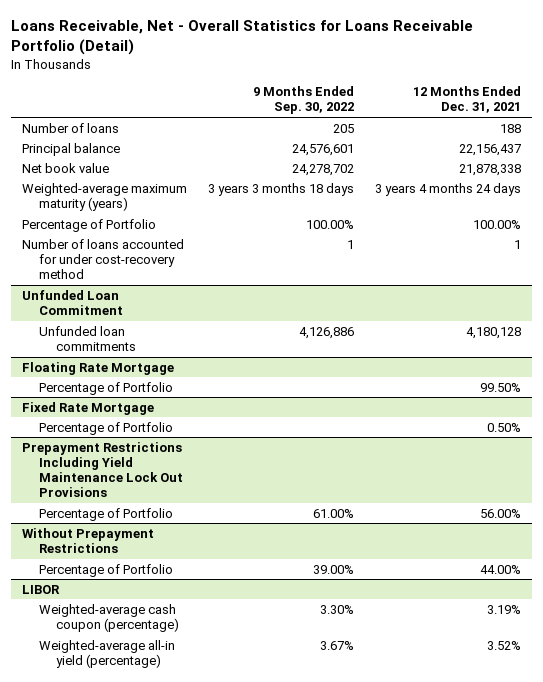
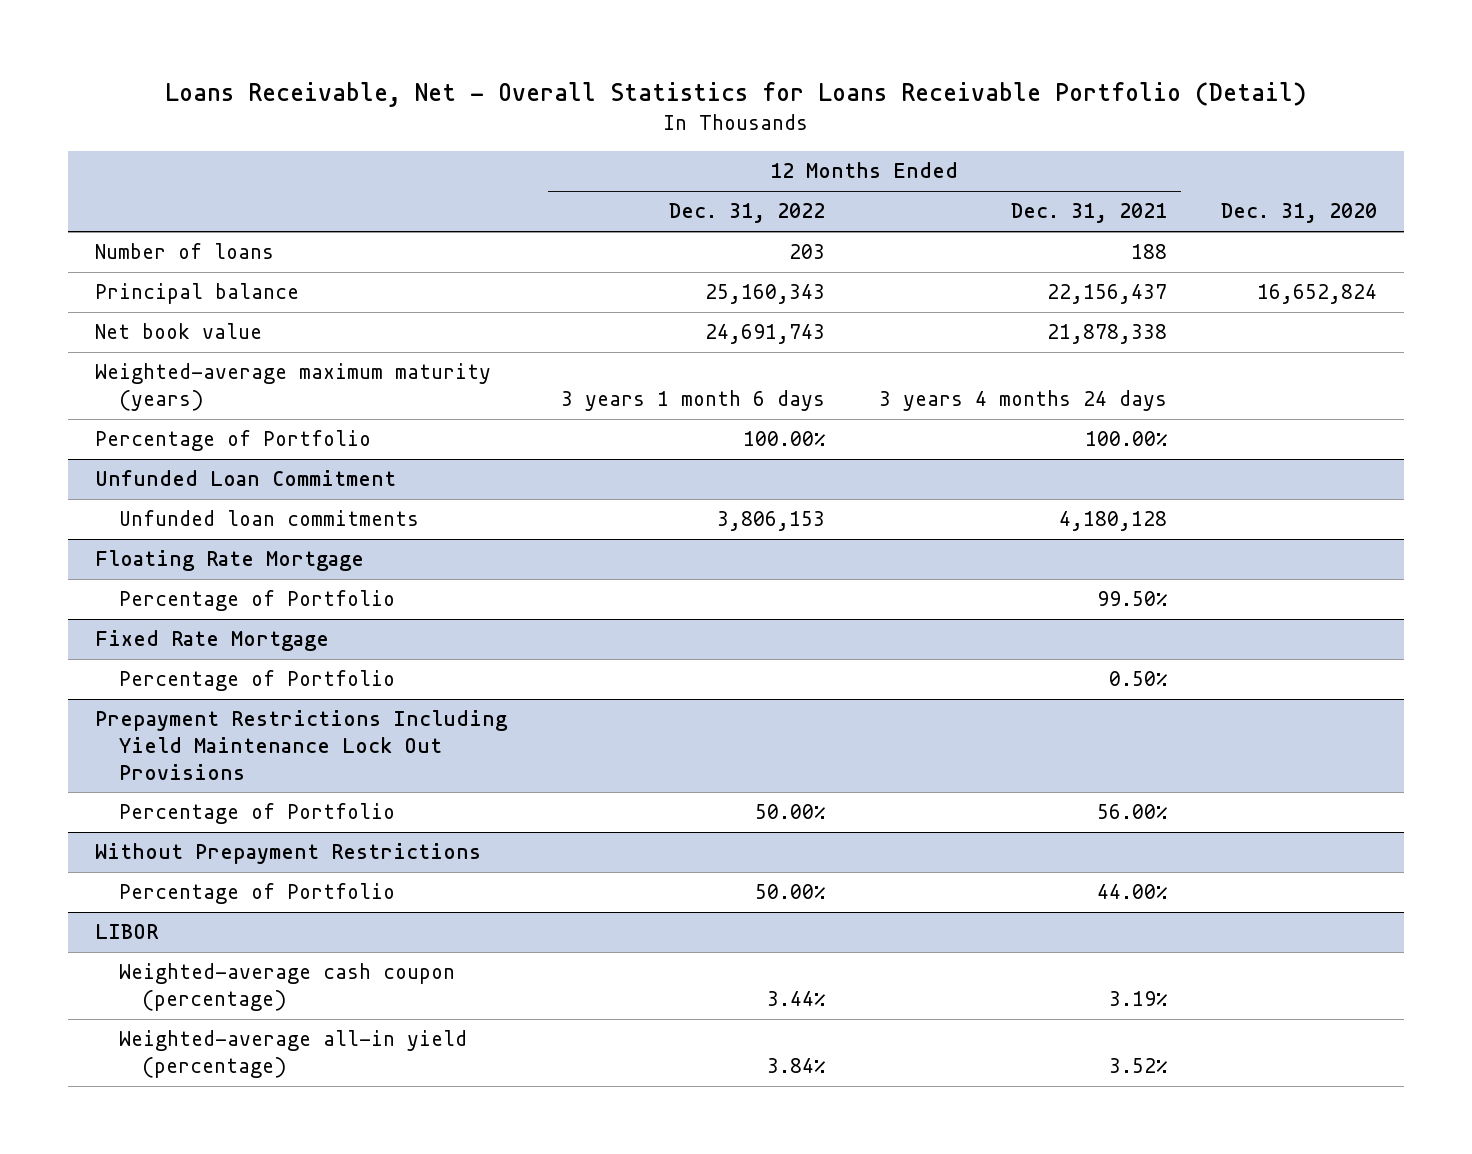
[253,86,355,115] 9 Months Ended Sep. 30, 2022 -> none
none -> [669,203,826,224] Dec. 31, 2022
none -> [1221,203,1378,224] Dec. 31, 2020
[21,238,184,280] Number of loans accounted for under cost-recovery method -> none

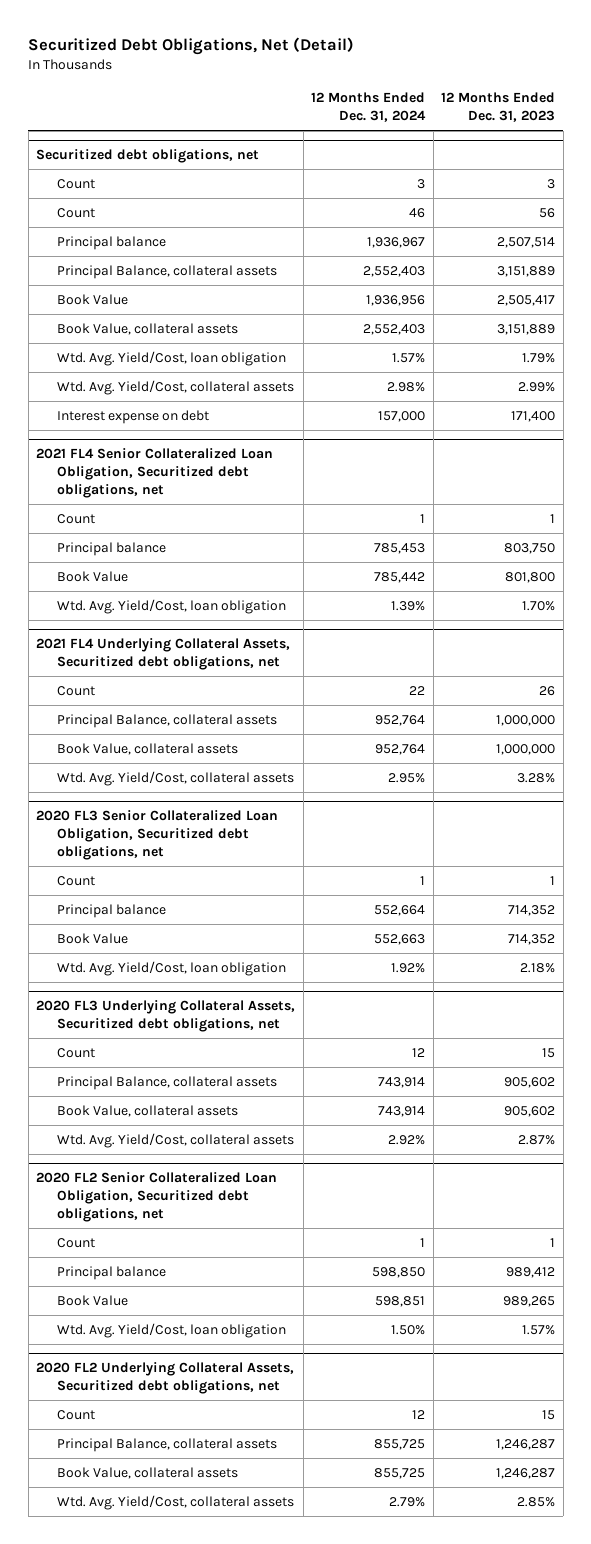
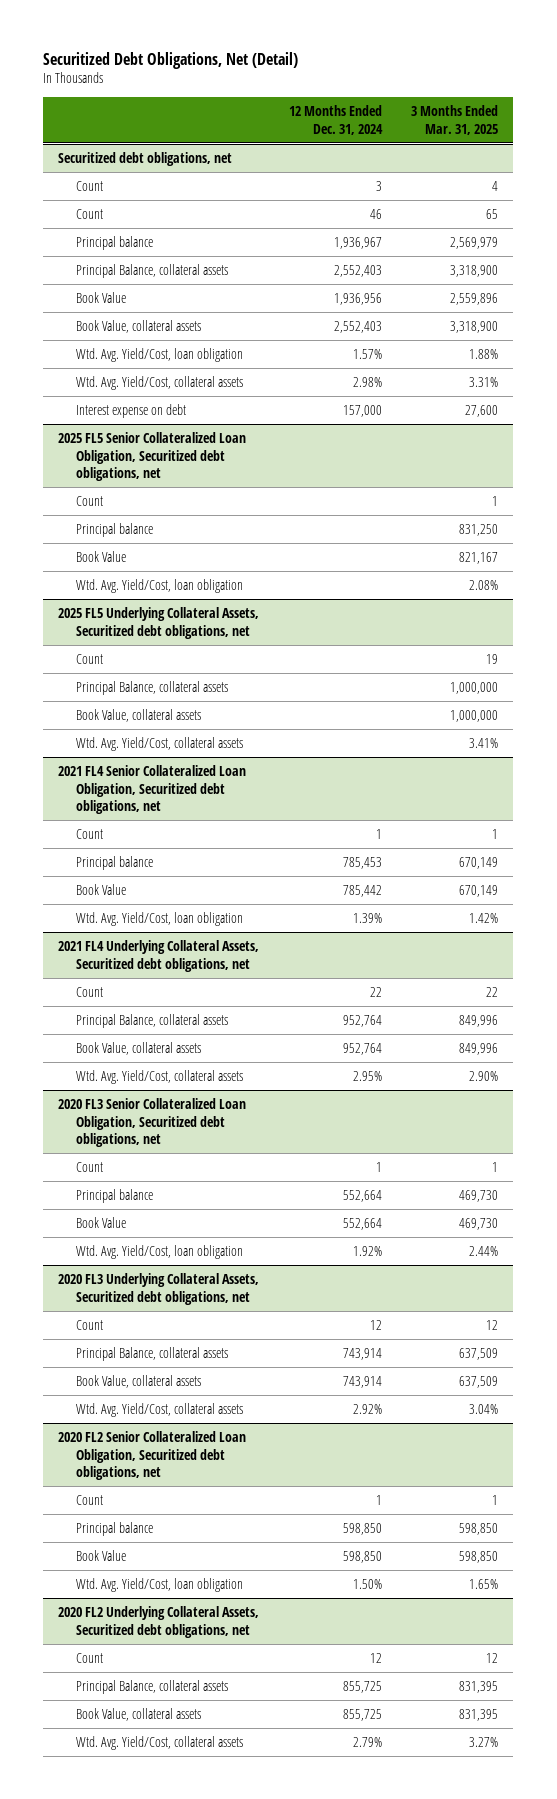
[441,92,556,123] 12 Months Ended Dec. 31, 2023 -> none
none -> [411,104,499,135] 3 Months Ended Mar. 31, 2025
none -> [58,431,247,482] 2025 FL5 Senior Collateralized Loan Obligation, Securitized debt obligations, net
none -> [76,495,104,506] Count
none -> [76,522,154,537] Principal balance
none -> [76,550,127,562] Book Value
none -> [76,578,244,593] Wtd. Avg. Yield/Cost, loan obligation
none -> [58,606,260,639] 2025 FL5 Underlying Collateral Assets, Securitized debt obligations, net
none -> [76,653,104,664] Count
none -> [76,680,229,695] Principal Balance, collateral assets
none -> [76,708,202,722] Book Value, collateral assets
none -> [76,736,244,751] Wtd. Avg. Yield/Cost, collateral assets
[374,933,426,945] 552,663 -> [342,1217,382,1230] 552,664
[375,1295,426,1307] 598,851 -> [342,1550,382,1563] 598,850

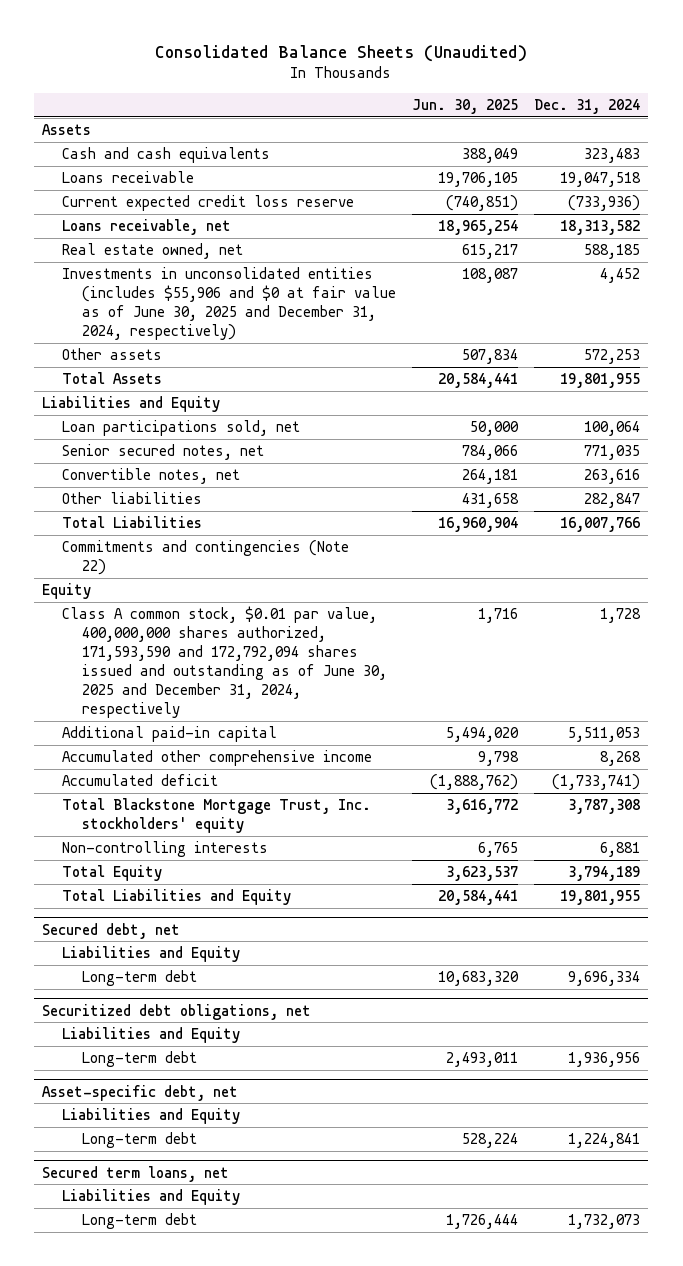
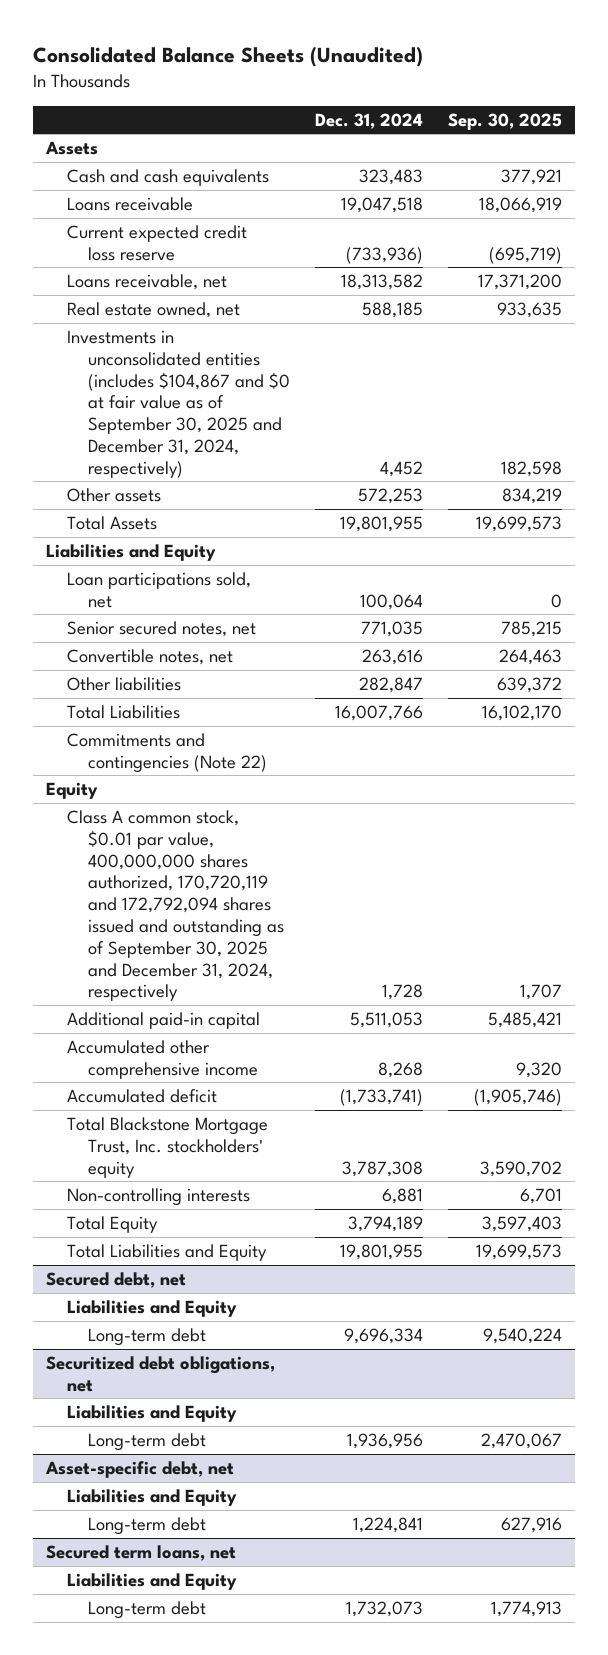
[412,99,519,115] Jun. 30, 2025 -> none
none -> [448,112,563,130] Sep. 30, 2025
[62,267,396,341] Investments in unconsolidated entities (includes $55,906 and $0 at fair value as of June 30, 2025 and December 31, 2024, respectively) -> [66,329,291,478] Investments in unconsolidated entities (includes $104,867 and $0 at fair value as of September 30, 2025 and December 31, 2024, respectively)
[62,606,387,719] Class A common stock, $0.01 par value, 400,000,000 shares authorized, 171,593,590 and 172,792,094 shares issued and outstanding as of June 30, 2025 and December 31, 2024, respectively -> [66,809,285,1002] Class A common stock, $0.01 par value, 400,000,000 shares authorized, 170,720,119 and 172,792,094 shares issued and outstanding as of September 30, 2025 and December 31, 2024, respectively

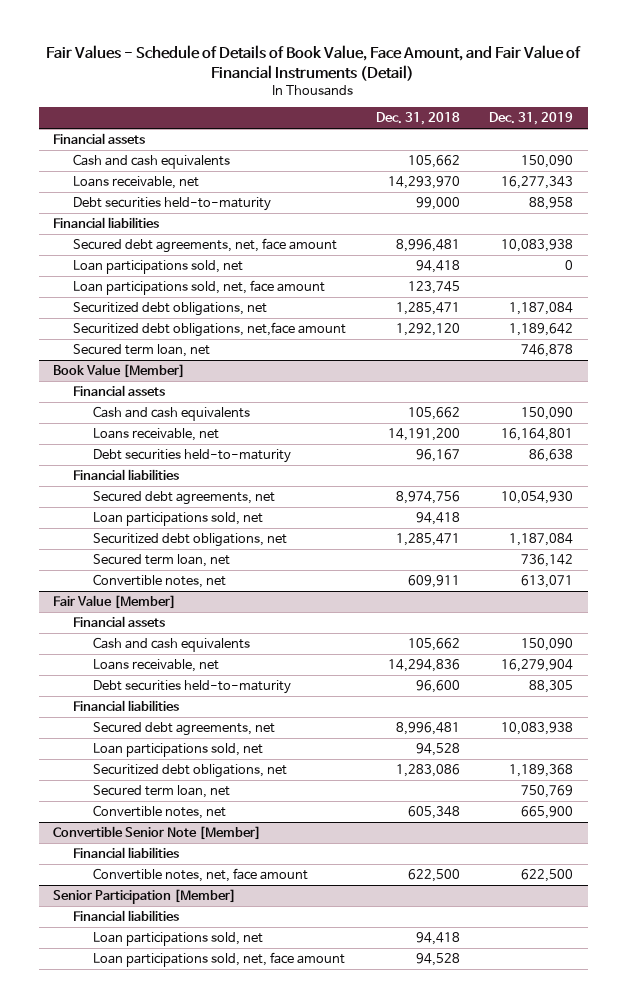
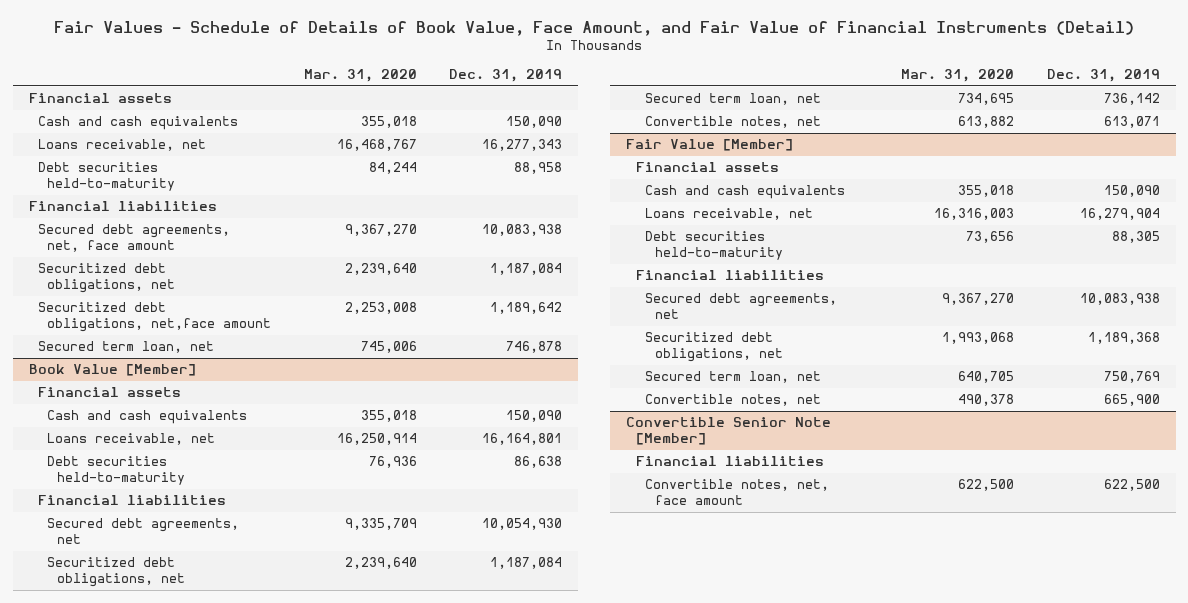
[375,112,460,126] Dec. 31, 2018 -> none
none -> [303,69,417,83] Mar. 31, 2020
[73,259,244,274] Loan participations sold, net -> none
[73,279,326,295] Loan participations sold, net, face amount -> none
[93,511,264,526] Loan participations sold, net -> none
[93,742,264,757] Loan participations sold, net -> none
[53,888,237,904] Senior Participation [Member] -> none
[73,909,180,921] Financial liabilities -> none
[93,931,264,946] Loan participations sold, net -> none
[93,951,346,967] Loan participations sold, net, face amount -> none

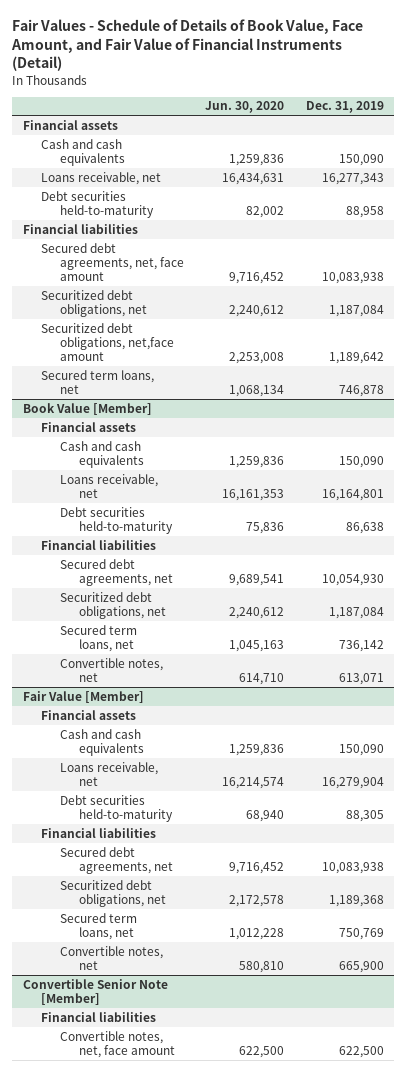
[303,69,417,83] Mar. 31, 2020 -> none
none -> [205,101,285,114] Jun. 30, 2020
[38,341,215,354] Secured term loan, net -> [41,369,155,394] Secured term loans, net
[645,93,822,106] Secured term loan, net -> [59,624,137,652] Secured term loans, net
[645,371,822,384] Secured term loan, net -> [59,912,137,940] Secured term loans, net

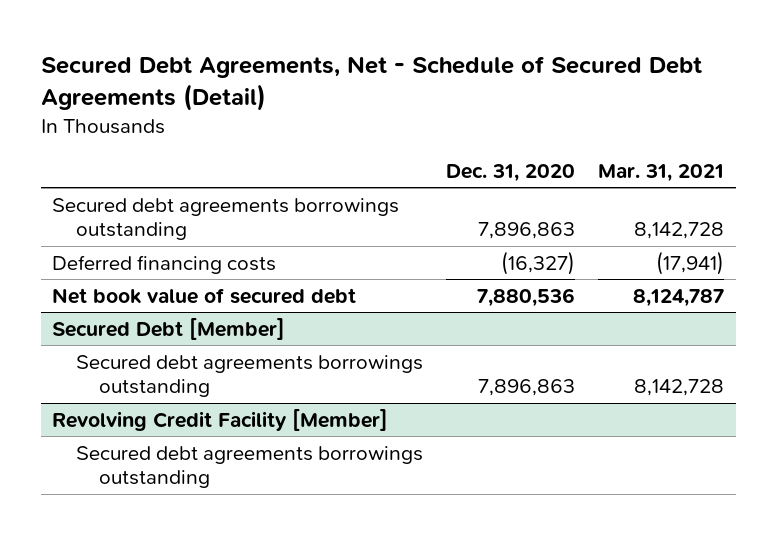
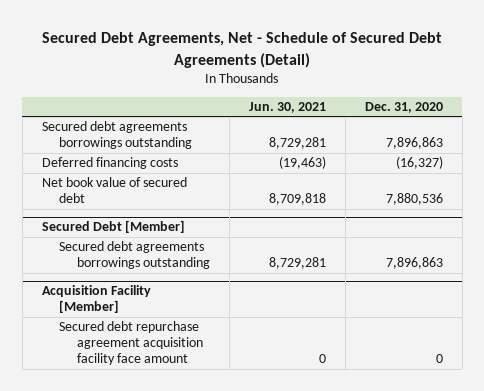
[597,163,724,182] Mar. 31, 2021 -> none
none -> [249,102,327,114] Jun. 30, 2021
[52,408,389,431] Revolving Credit Facility [Member] -> none
[75,445,423,489] Secured debt agreements borrowings outstanding -> none
none -> [41,285,151,314] Acquisition Facility [Member]
none -> [59,321,204,366] Secured debt repurchase agreement acquisition facility face amount

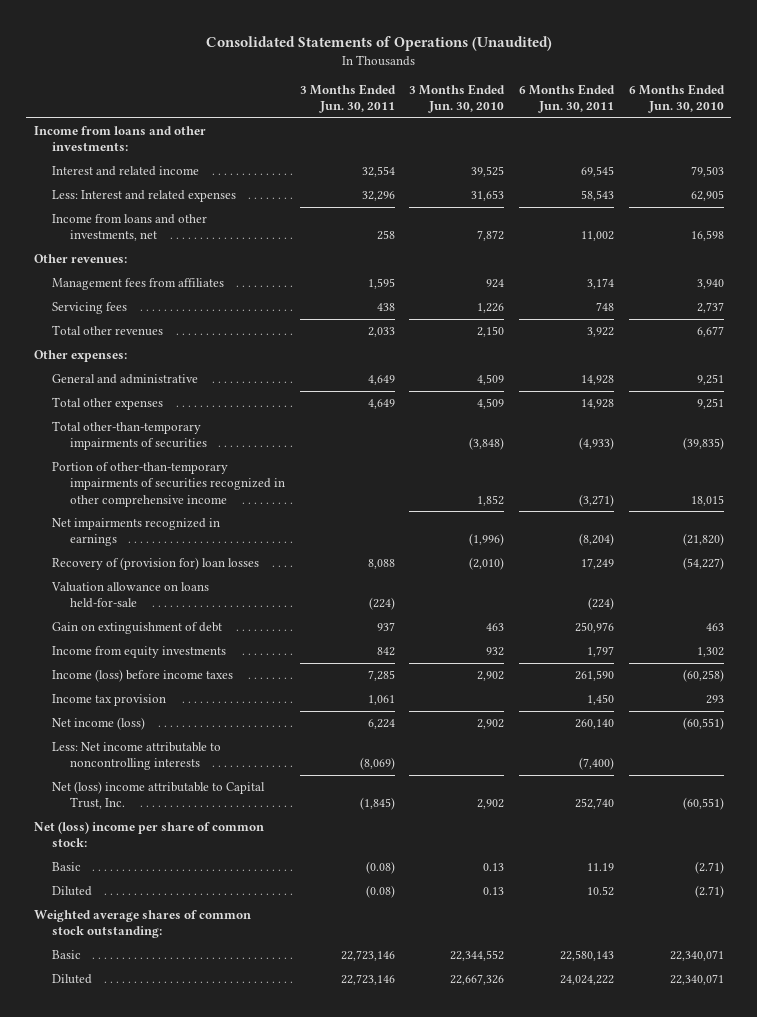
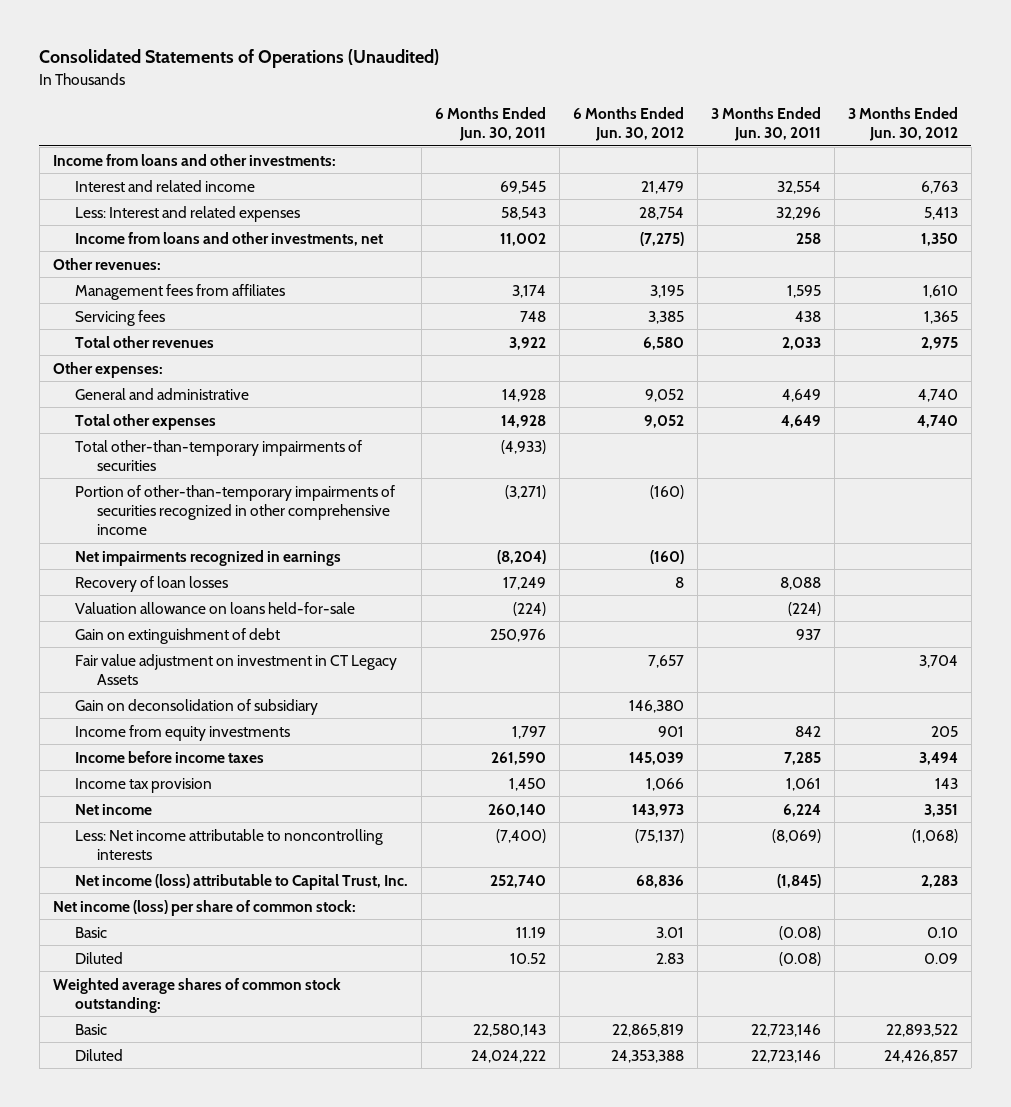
[409,84,506,114] 3 Months Ended Jun. 30, 2010 -> none
[628,84,725,114] 6 Months Ended Jun. 30, 2010 -> none
none -> [572,106,684,142] 6 Months Ended Jun. 30, 2012
none -> [847,106,958,142] 3 Months Ended Jun. 30, 2012
[51,557,259,571] Recovery of (provision for) loan losses -> [74,575,228,592] Recovery of loan losses
none -> [74,653,397,685] Fair value adjustment on investment in CT Legacy Assets
none -> [74,698,318,715] Gain on deconsolidation of subsidiary
[51,669,233,683] Income (loss) before income taxes -> [74,750,264,763] Income before income taxes
[51,717,145,731] Net income (loss) -> [74,803,152,815] Net income
[51,781,265,810] Net (loss) income attributable to Capital Trust, Inc. -> [74,873,408,890] Net income (loss) attributable to Capital Trust, Inc.
[33,821,264,848] Net (loss) income per share of common stock: -> [52,899,356,916] Net income (loss) per share of common stock:

